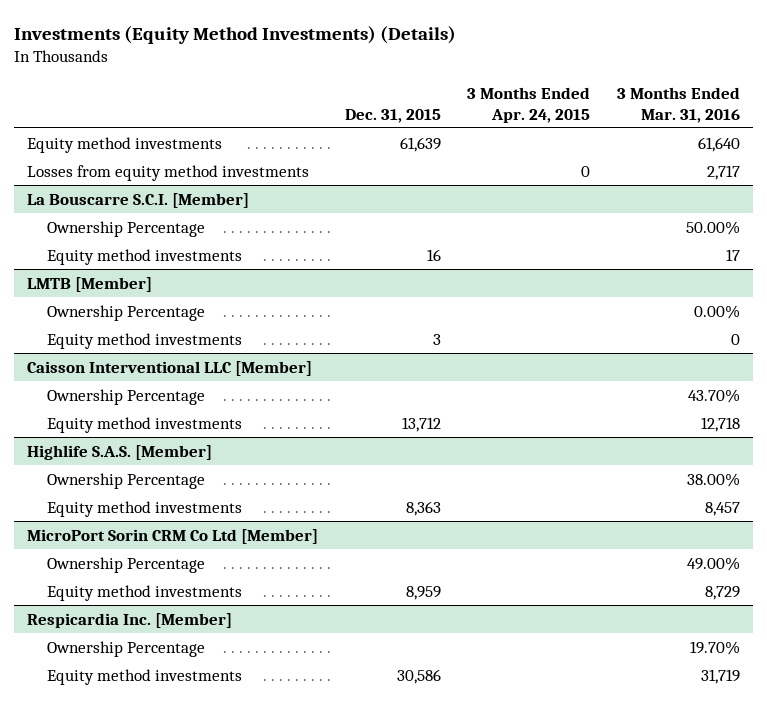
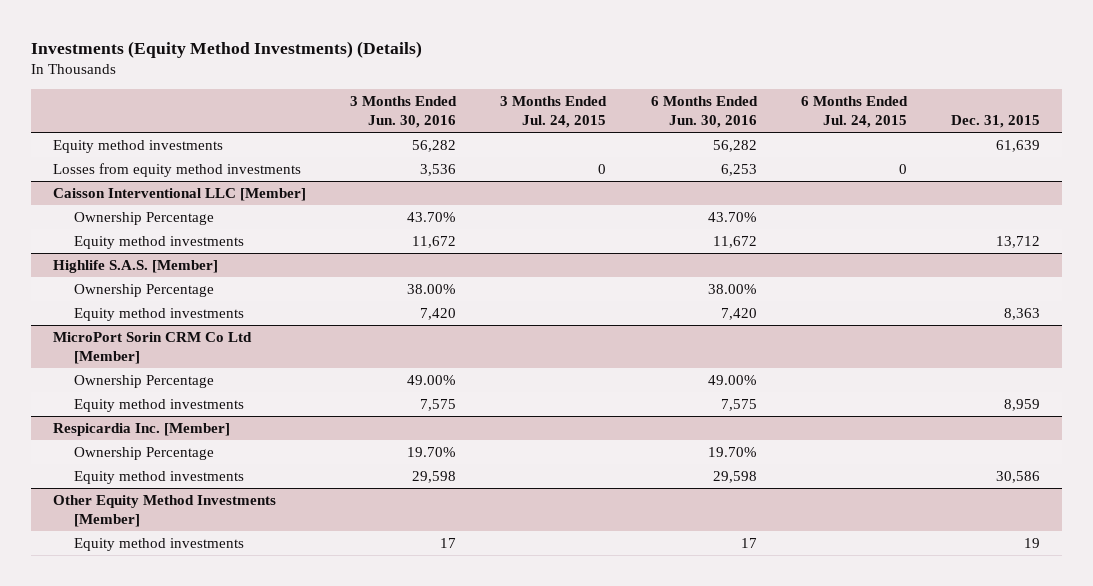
[467,86,591,123] 3 Months Ended Apr. 24, 2015 -> none
[616,86,740,123] 3 Months Ended Mar. 31, 2016 -> none
none -> [349,96,457,129] 3 Months Ended Jun. 30, 2016
none -> [500,96,608,129] 3 Months Ended Jul. 24, 2015
none -> [650,96,758,129] 6 Months Ended Jun. 30, 2016
none -> [800,96,908,129] 6 Months Ended Jul. 24, 2015
[27,192,250,208] La Bouscarre S.C.I. [Member] -> none
[47,220,206,237] Ownership Percentage -> none
[47,248,243,265] Equity method investments -> none
[27,276,153,292] LMTB [Member] -> none
[47,304,206,321] Ownership Percentage -> none
[47,332,243,349] Equity method investments -> none
none -> [52,495,276,527] Other Equity Method Investments [Member]
none -> [73,538,244,552] Equity method investments

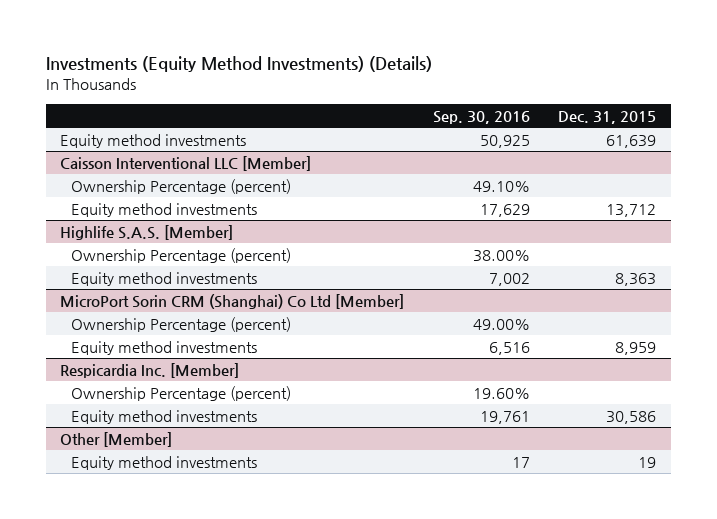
[349,96,457,129] 3 Months Ended Jun. 30, 2016 -> none
[500,96,608,129] 3 Months Ended Jul. 24, 2015 -> none
[650,96,758,129] 6 Months Ended Jun. 30, 2016 -> none
[800,96,908,129] 6 Months Ended Jul. 24, 2015 -> none
none -> [432,110,530,124] Sep. 30, 2016
[52,163,301,178] Losses from equity method investments -> none
[73,212,214,226] Ownership Percentage -> [71,178,292,194] Ownership Percentage (percent)
[73,284,214,298] Ownership Percentage -> [71,247,292,263] Ownership Percentage (percent)
[52,332,252,364] MicroPort Sorin CRM Co Ltd [Member] -> [60,293,405,309] MicroPort Sorin CRM (Shanghai) Co Ltd [Member]
[73,375,214,389] Ownership Percentage -> [71,316,292,332] Ownership Percentage (percent)
[73,447,214,461] Ownership Percentage -> [71,385,292,401] Ownership Percentage (percent)
[52,495,276,527] Other Equity Method Investments [Member] -> [60,431,173,447] Other [Member]

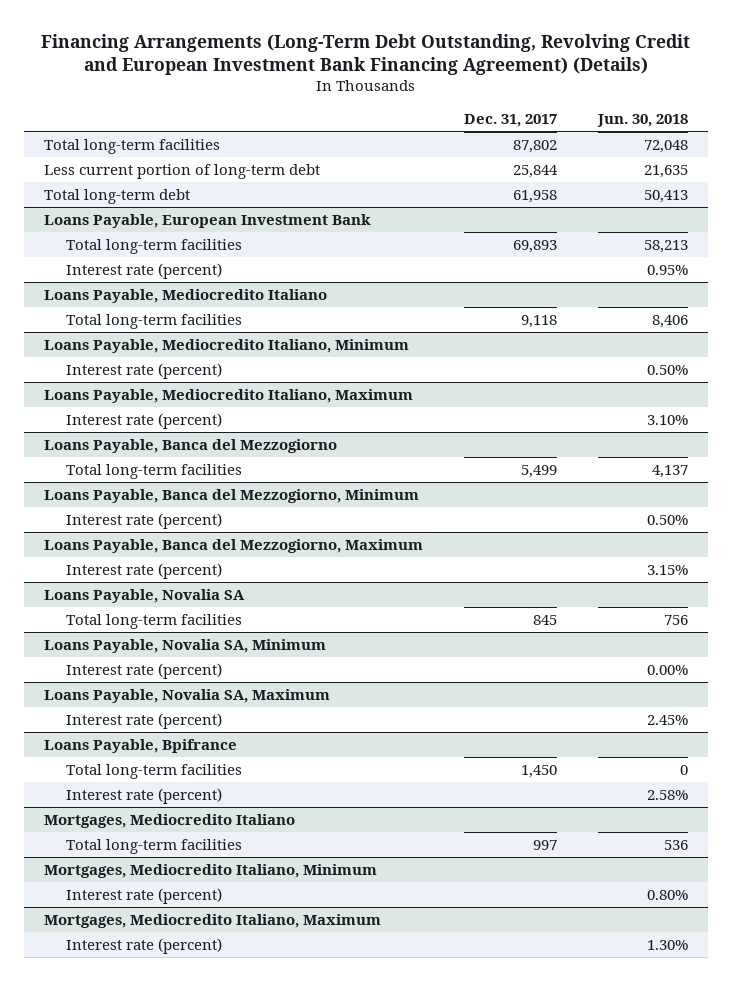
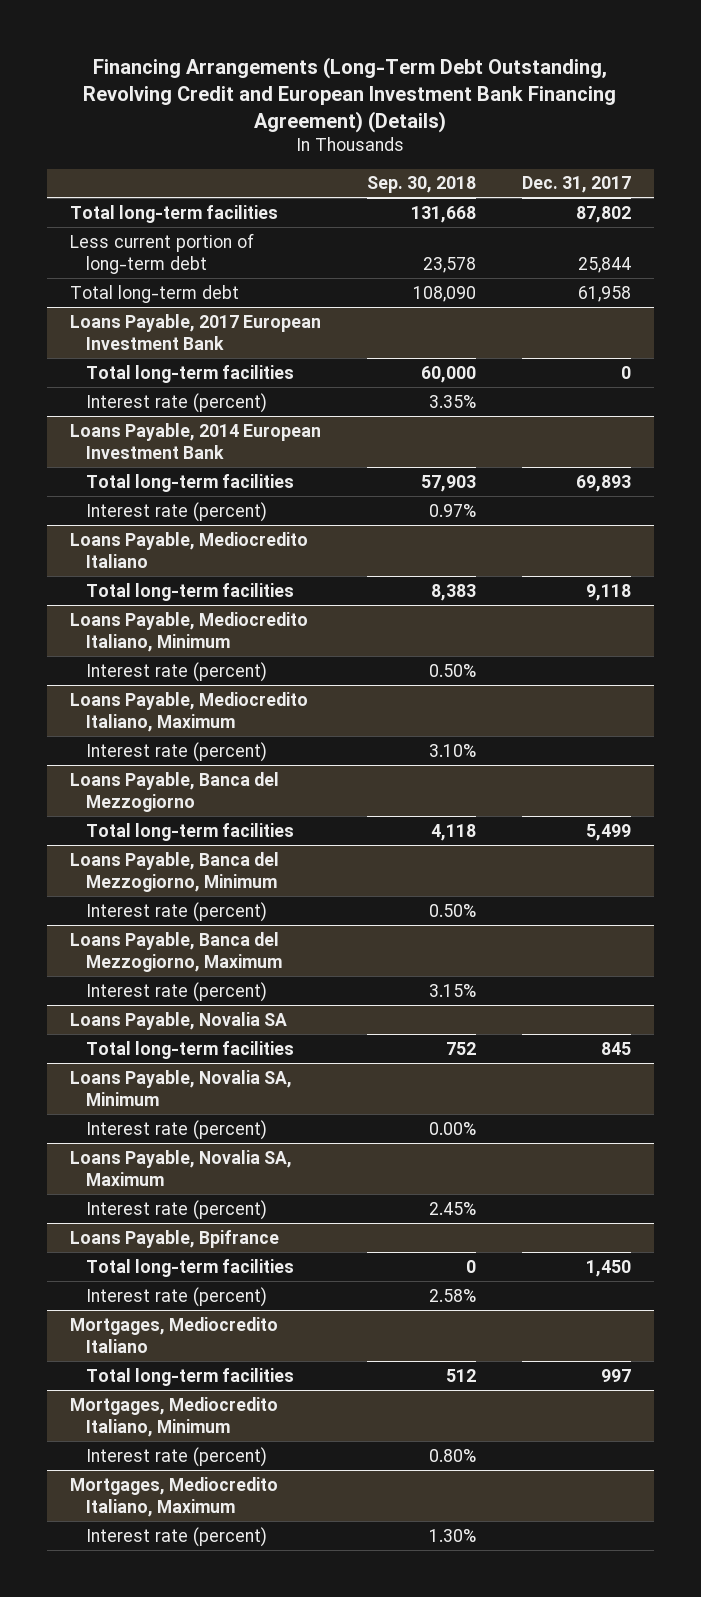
[596,114,688,128] Jun. 30, 2018 -> none
none -> [366,176,476,194] Sep. 30, 2018
none -> [70,313,322,350] Loans Payable, 2017 European Investment Bank
none -> [86,364,295,383] Total long-term facilities
none -> [86,392,268,413] Interest rate (percent)
[44,213,372,228] Loans Payable, European Investment Bank -> [70,422,322,459] Loans Payable, 2014 European Investment Bank

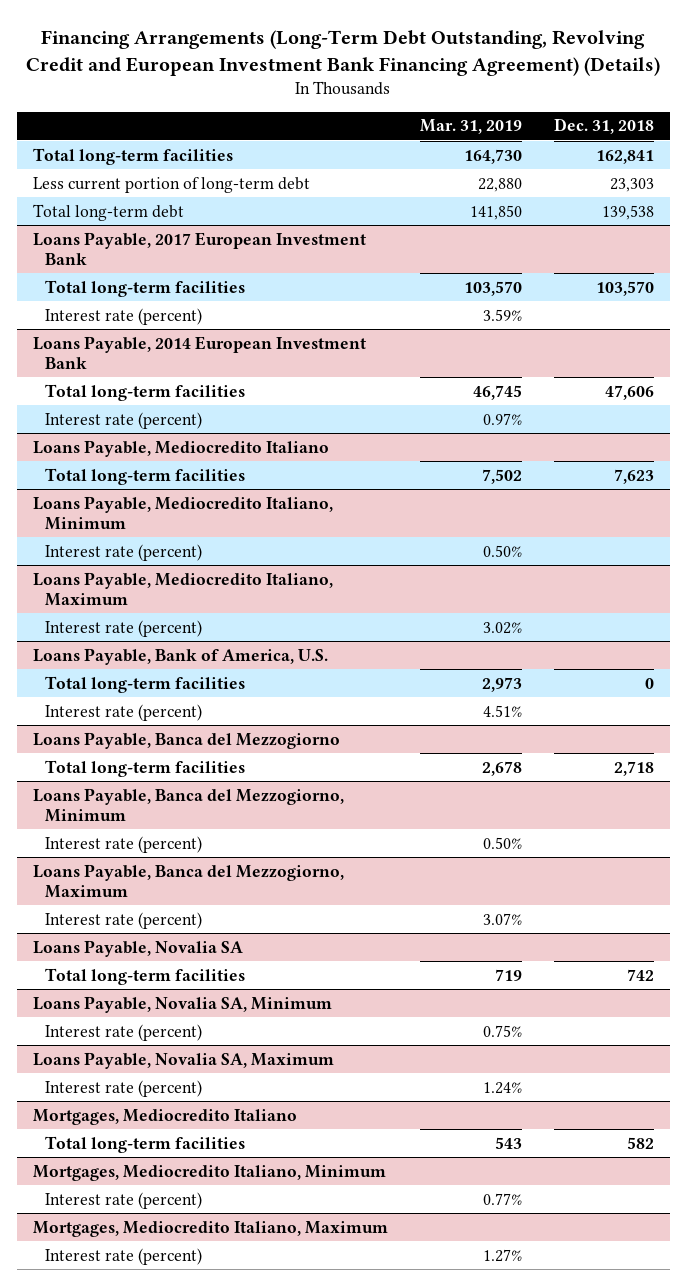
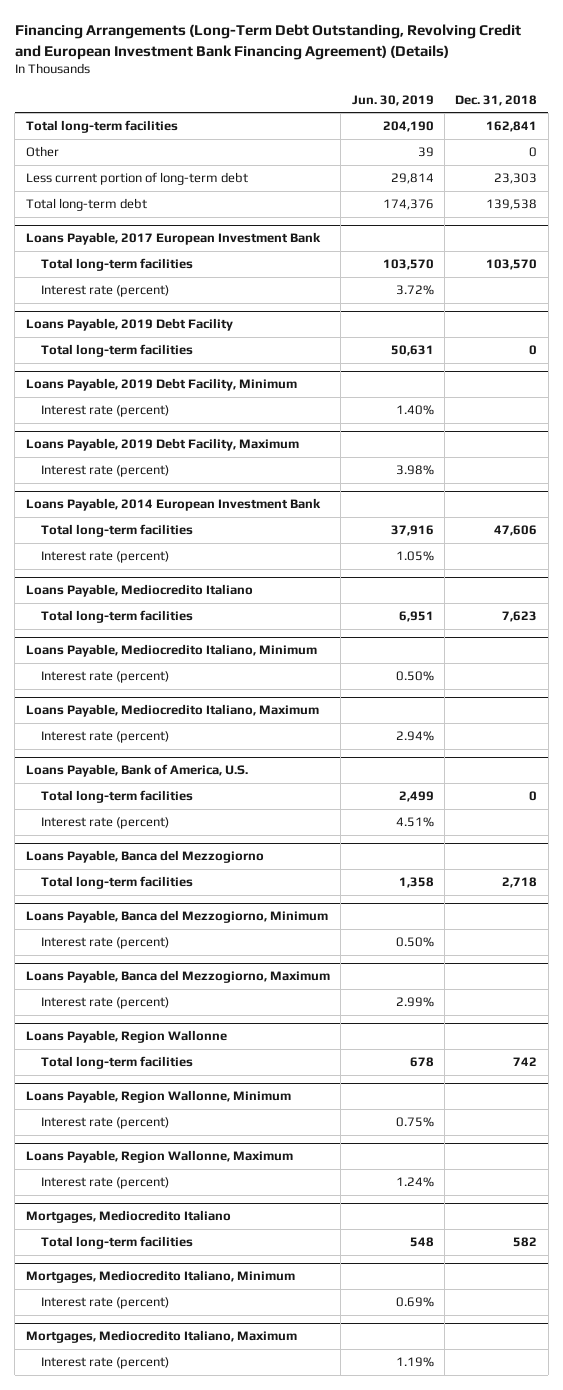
[419,119,522,135] Mar. 31, 2019 -> none
none -> [351,94,434,106] Jun. 30, 2019
none -> [25,146,59,158] Other
none -> [25,318,233,332] Loans Payable, 2019 Debt Facility
none -> [41,344,194,358] Total long-term facilities
none -> [25,378,297,392] Loans Payable, 2019 Debt Facility, Minimum
none -> [41,405,170,418] Interest rate (percent)
none -> [25,438,299,452] Loans Payable, 2019 Debt Facility, Maximum
none -> [41,465,170,478] Interest rate (percent)
[32,939,243,957] Loans Payable, Novalia SA -> [25,1030,227,1044] Loans Payable, Region Wallonne
[32,995,332,1013] Loans Payable, Novalia SA, Minimum -> none
[45,1023,203,1041] Interest rate (percent) -> none
[32,1051,334,1069] Loans Payable, Novalia SA, Maximum -> none
[45,1079,203,1097] Interest rate (percent) -> none
none -> [25,1090,291,1104] Loans Payable, Region Wallonne, Minimum
none -> [41,1117,170,1130] Interest rate (percent)
none -> [25,1150,293,1164] Loans Payable, Region Wallonne, Maximum
none -> [41,1177,170,1190] Interest rate (percent)

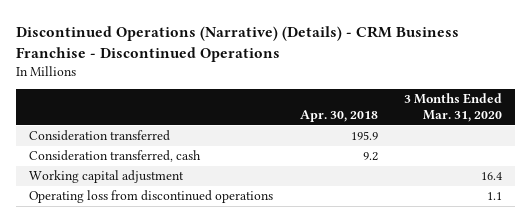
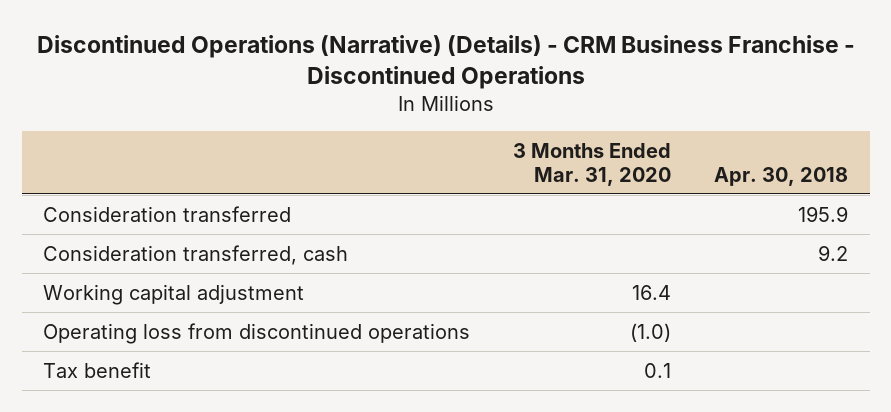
[486,192,502,201] 1.1 -> [630,322,672,342] (1.0)
none -> [43,361,152,378] Tax benefit

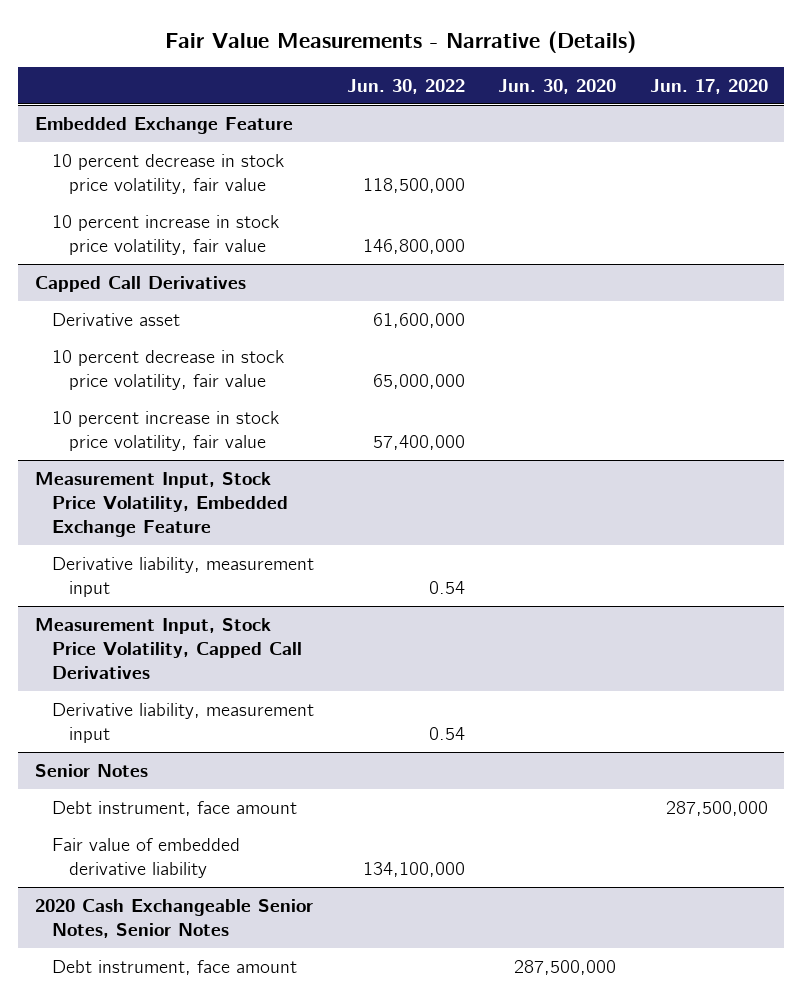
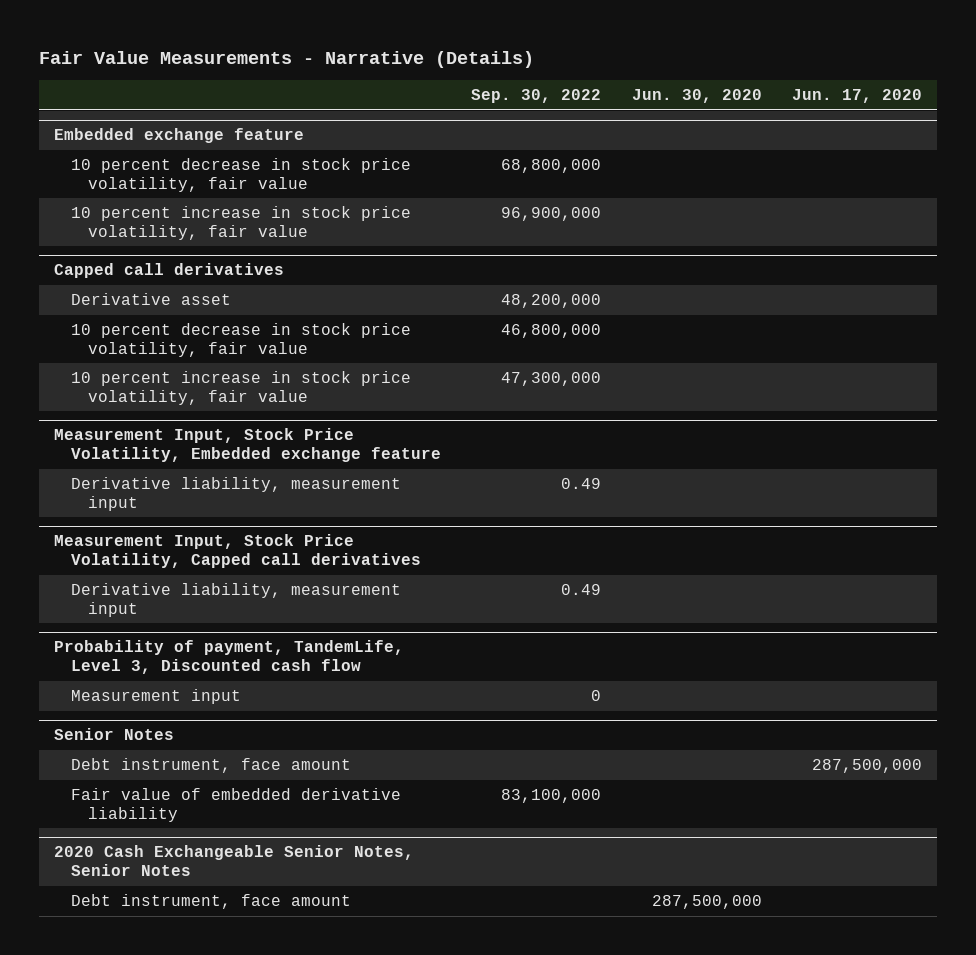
[347,78,466,94] Jun. 30, 2022 -> none
none -> [471,89,602,104] Sep. 30, 2022
[34,117,293,135] Embedded Exchange Feature -> [53,128,304,144] Embedded exchange feature
[34,276,246,293] Capped Call Derivatives -> [53,263,284,279] Capped call derivatives
[34,472,288,537] Measurement Input, Stock Price Volatility, Embedded Exchange Feature -> [53,428,442,463] Measurement Input, Stock Price Volatility, Embedded exchange feature
[34,618,302,679] Measurement Input, Stock Price Volatility, Capped Call Derivatives -> [53,534,422,569] Measurement Input, Stock Price Volatility, Capped call derivatives
none -> [53,640,404,675] Probability of payment, TandemLife, Level 3, Discounted cash flow
none -> [71,689,242,705] Measurement input

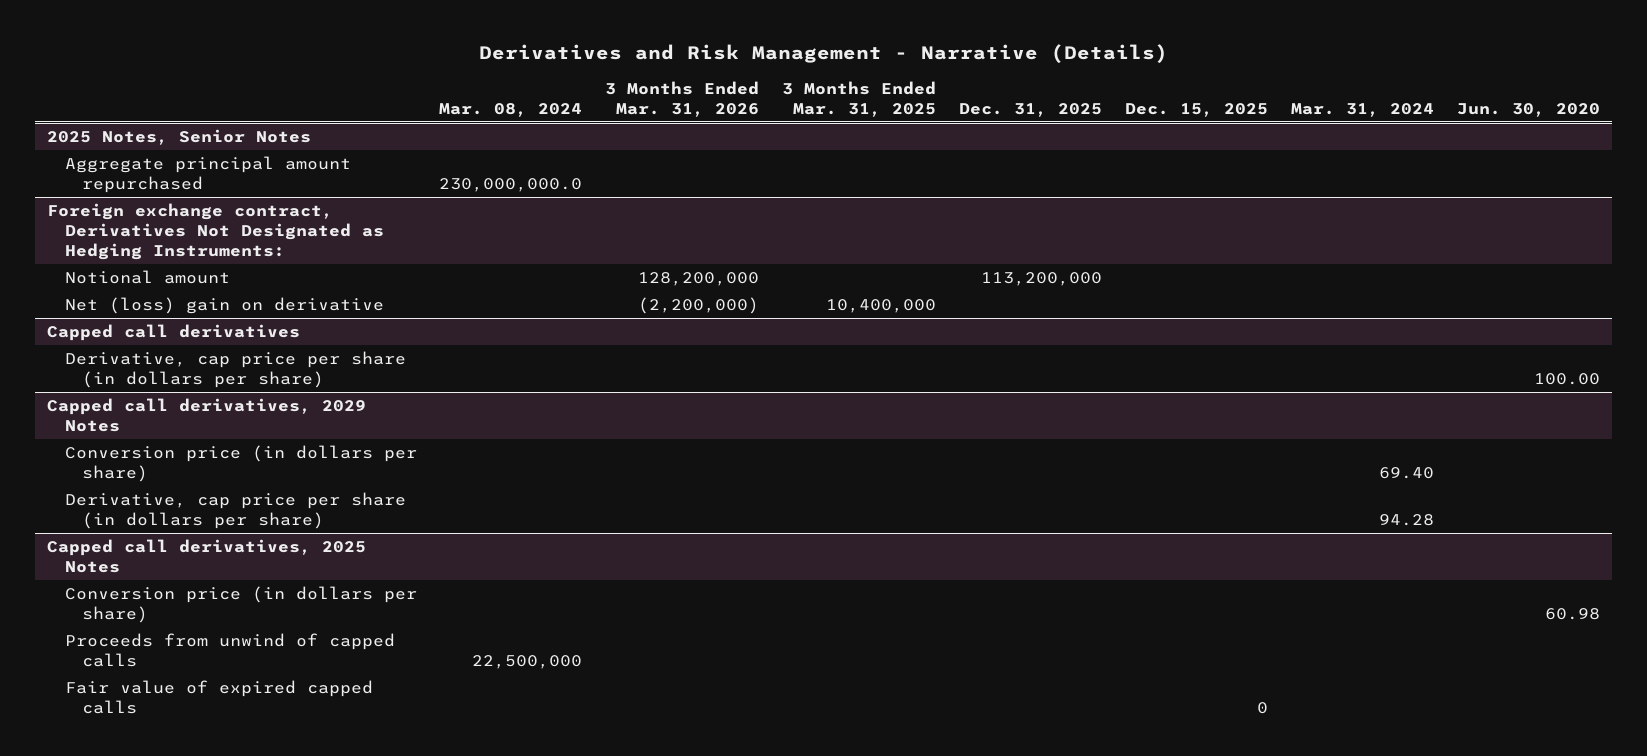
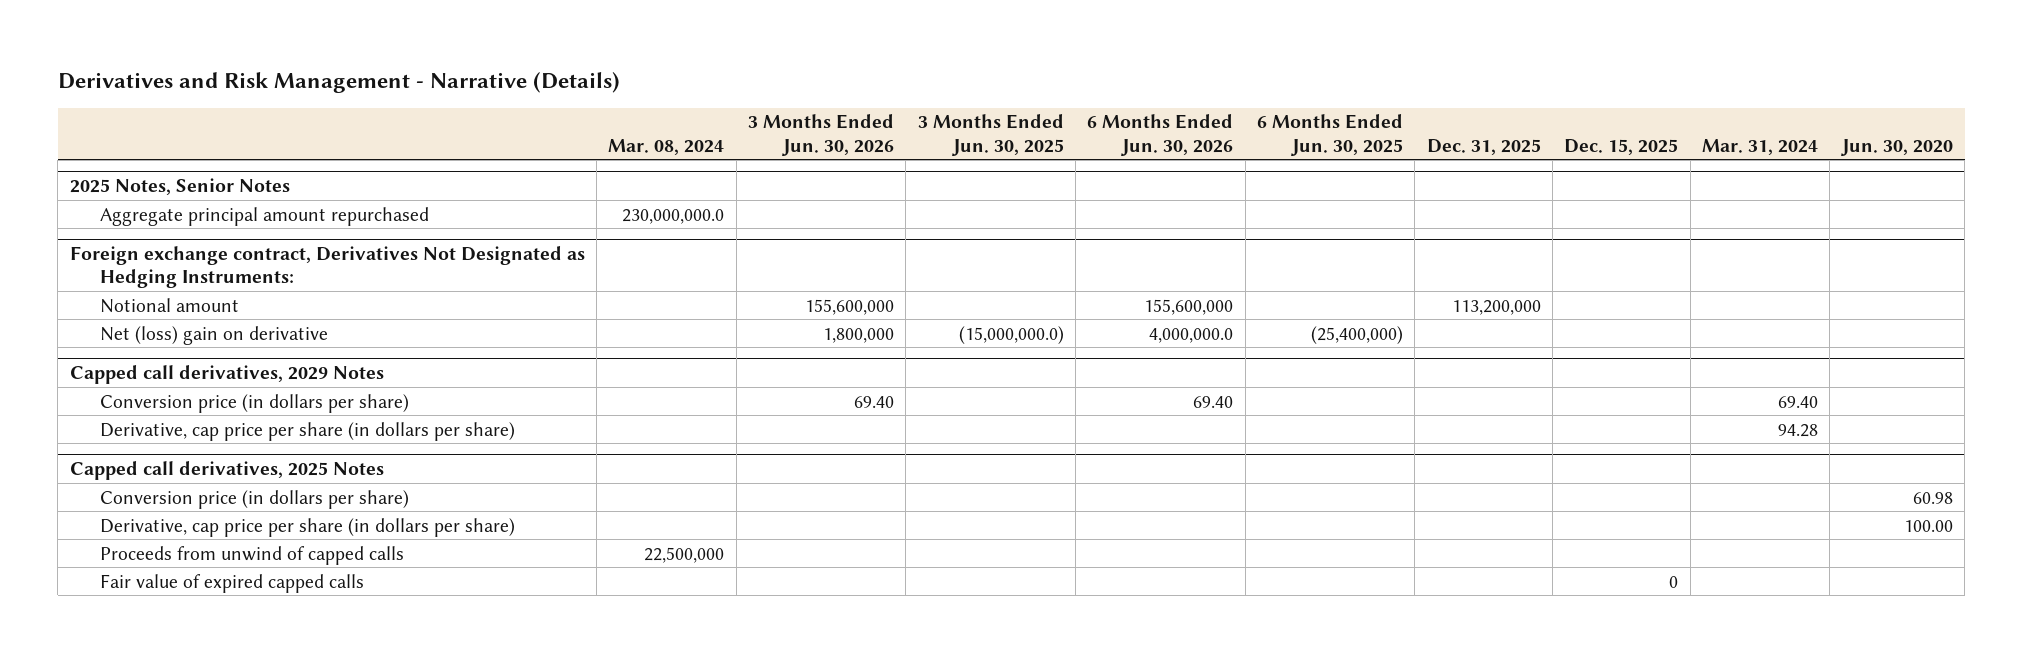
[605,80,760,117] 3 Months Ended Mar. 31, 2026 -> none
[782,80,937,117] 3 Months Ended Mar. 31, 2025 -> none
none -> [747,114,894,156] 3 Months Ended Jun. 30, 2026
none -> [917,114,1064,156] 3 Months Ended Jun. 30, 2025
none -> [1087,114,1234,156] 6 Months Ended Jun. 30, 2026
none -> [1257,114,1404,156] 6 Months Ended Jun. 30, 2025
[46,323,300,341] Capped call derivatives -> none
[64,350,406,388] Derivative, cap price per share (in dollars per share) -> none
none -> [100,517,516,537] Derivative, cap price per share (in dollars per share)

